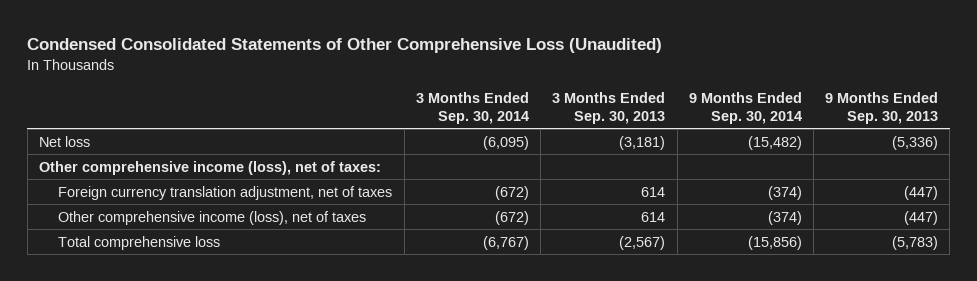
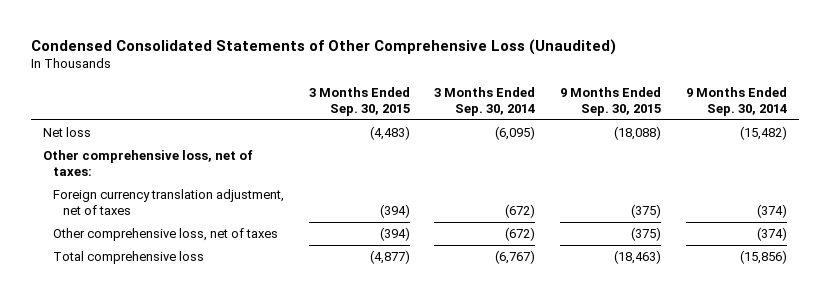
[552,91,666,124] 3 Months Ended Sep. 30, 2013 -> none
[825,91,939,124] 9 Months Ended Sep. 30, 2013 -> none
none -> [308,87,410,117] 3 Months Ended Sep. 30, 2015
none -> [560,87,662,117] 9 Months Ended Sep. 30, 2015
[39,160,382,175] Other comprehensive income (loss), net of taxes: -> [42,149,253,176] Other comprehensive loss, net of taxes:
[58,210,367,225] Other comprehensive income (loss), net of taxes -> [52,227,278,241] Other comprehensive loss, net of taxes

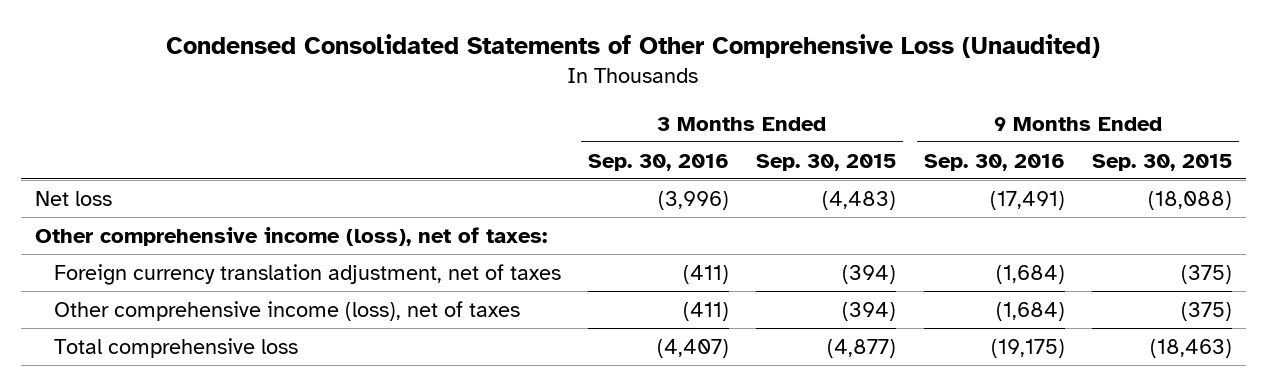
[434,87,536,117] 3 Months Ended Sep. 30, 2014 -> none
[685,87,787,117] 9 Months Ended Sep. 30, 2014 -> none
none -> [588,153,730,171] Sep. 30, 2016
none -> [923,153,1065,171] Sep. 30, 2016
[42,149,253,176] Other comprehensive loss, net of taxes: -> [34,226,547,246] Other comprehensive income (loss), net of taxes:
[52,227,278,241] Other comprehensive loss, net of taxes -> [53,300,520,321] Other comprehensive income (loss), net of taxes

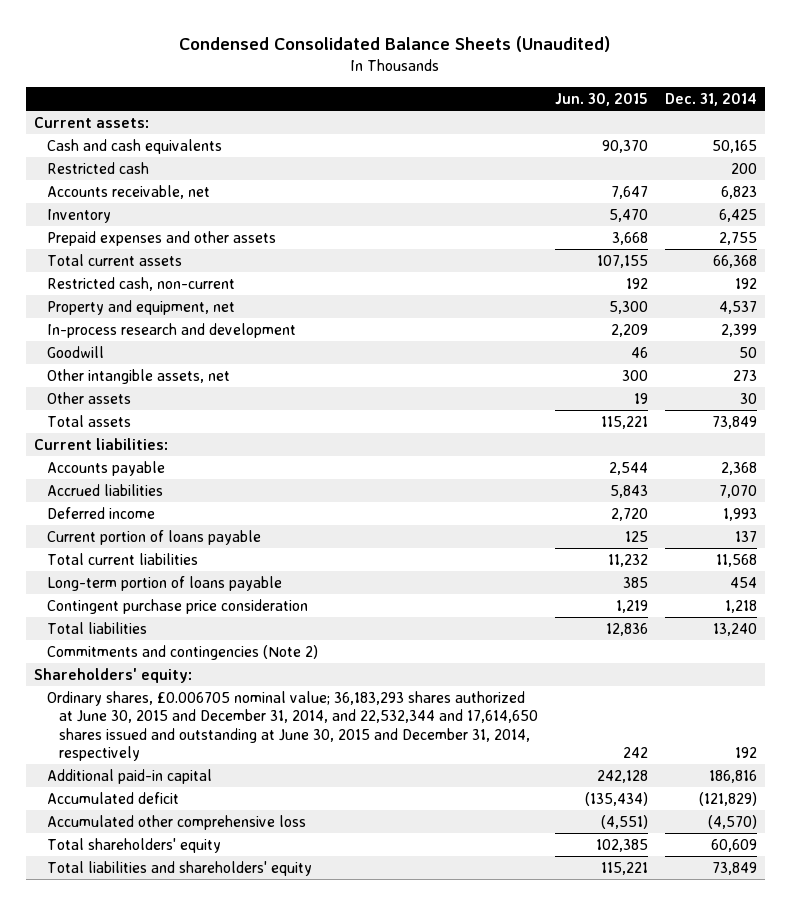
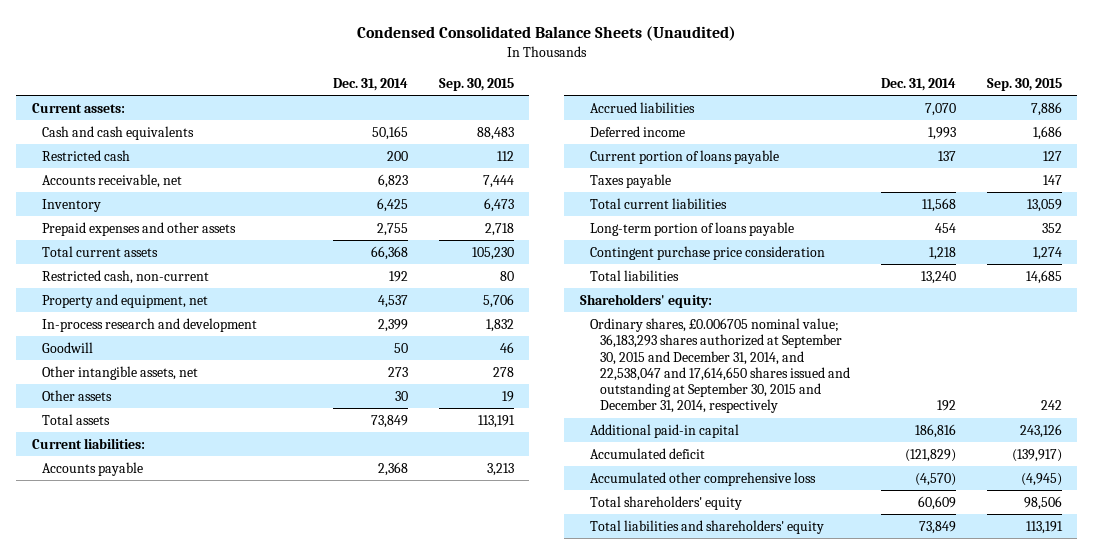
[554,92,648,106] Jun. 30, 2015 -> none
none -> [438,77,514,91] Sep. 30, 2015
none -> [589,173,671,188] Taxes payable
[46,644,318,660] Commitments and contingencies (Note 2) -> none
[46,690,538,762] Ordinary shares, £0.006705 nominal value; 36,183,293 shares authorized at June 30, 2015 and December 31, 2014, and 22,532,344 and 17,614,650 shares issued and outstanding at June 30, 2015 and December 31, 2014, respectively -> [589,317,850,414] Ordinary shares, £0.006705 nominal value; 36,183,293 shares authorized at September 30, 2015 and December 31, 2014, and 22,538,047 and 17,614,650 shares issued and outstanding at September 30, 2015 and December 31, 2014, respectively

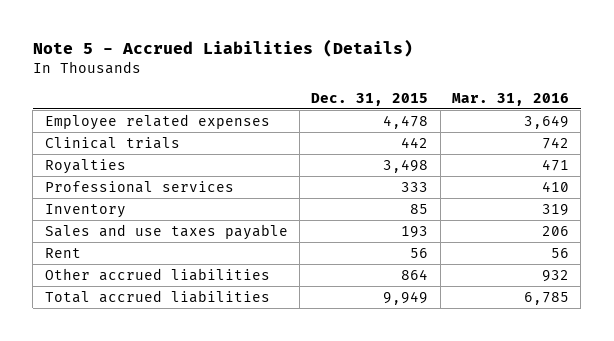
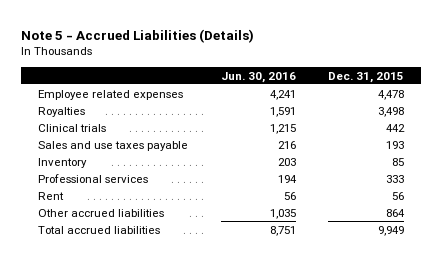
[452,92,570,106] Mar. 31, 2016 -> none
none -> [220,71,296,83] Jun. 30, 2016
[44,136,180,149] Clinical trials -> [37,123,106,132] Clinical trials
[44,203,126,218] Inventory -> [37,157,87,168] Inventory
[44,180,234,193] Professional services -> [37,173,148,183] Professional services

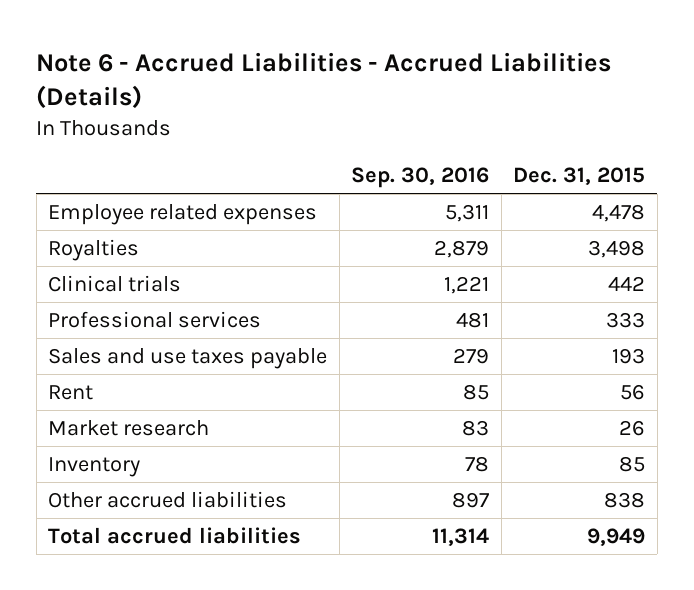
[21,28,255,43] Note 5 - Accrued Liabilities (Details) -> [36,51,612,109] Note 6 - Accrued Liabilities - Accrued Liabilities (Details)
[220,71,296,83] Jun. 30, 2016 -> none
none -> [351,166,490,188] Sep. 30, 2016
[37,140,188,151] Sales and use taxes payable -> [48,348,328,370] Sales and use taxes payable
none -> [48,420,210,437] Market research
[37,157,87,168] Inventory -> [48,457,141,478] Inventory
[386,208,406,217] 864 -> [604,492,646,509] 838

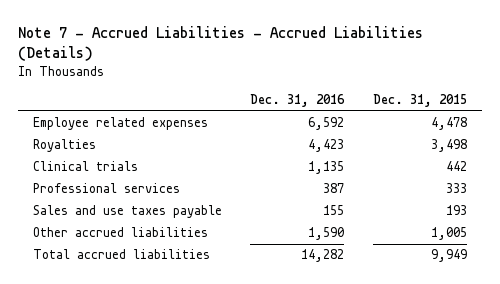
[36,51,612,109] Note 6 - Accrued Liabilities - Accrued Liabilities (Details) -> [18,26,424,62] Note 7 - Accrued Liabilities - Accrued Liabilities (Details)
[351,166,490,188] Sep. 30, 2016 -> none
none -> [250,93,346,107] Dec. 31, 2016
[48,385,94,401] Rent -> none
[48,420,210,437] Market research -> none
[48,457,141,478] Inventory -> none
[604,492,646,509] 838 -> [431,227,468,241] 1,005

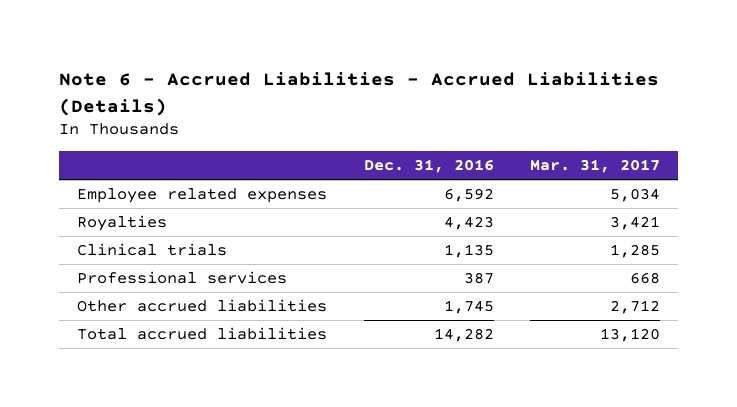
[18,26,424,62] Note 7 - Accrued Liabilities - Accrued Liabilities (Details) -> [59,72,660,116] Note 6 - Accrued Liabilities - Accrued Liabilities (Details)
[373,93,468,107] Dec. 31, 2015 -> none
none -> [529,159,660,174] Mar. 31, 2017
[32,205,222,219] Sales and use taxes payable -> none
[308,227,345,241] 1,590 -> [443,299,494,314] 1,745

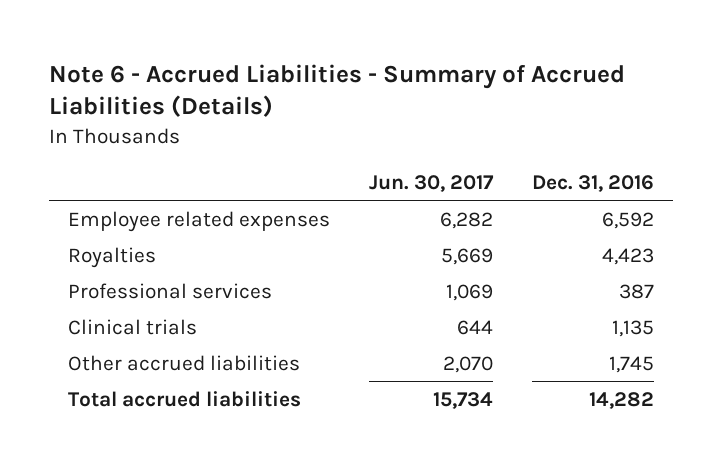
[59,72,660,116] Note 6 - Accrued Liabilities - Accrued Liabilities (Details) -> [48,63,625,118] Note 6 - Accrued Liabilities - Summary of Accrued Liabilities (Details)
[529,159,660,174] Mar. 31, 2017 -> none
none -> [369,174,495,192] Jun. 30, 2017
[77,242,228,256] Clinical trials -> [68,318,198,335] Clinical trials

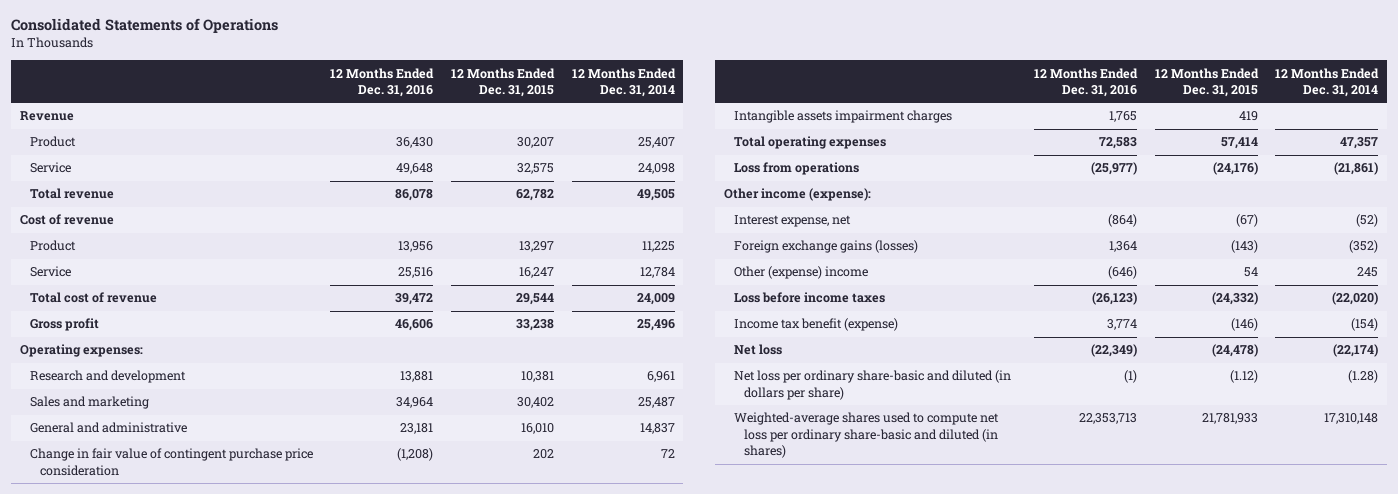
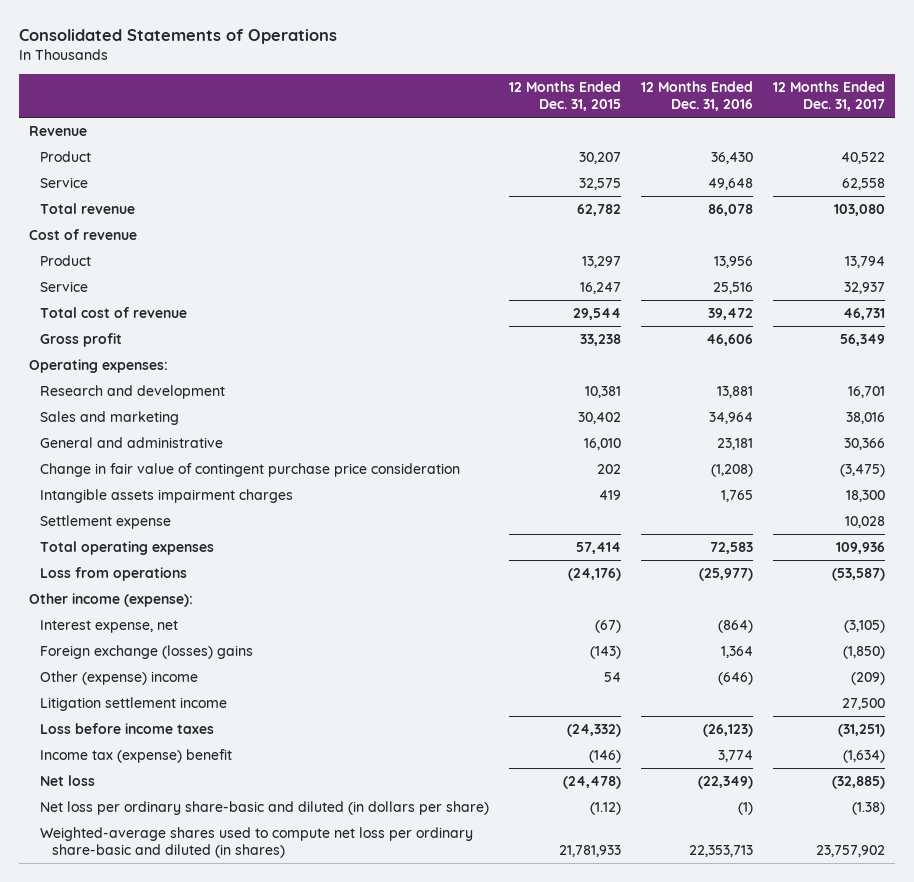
[571,67,676,97] 12 Months Ended Dec. 31, 2014 -> none
none -> [773,81,886,111] 12 Months Ended Dec. 31, 2017
none -> [40,515,172,530] Settlement expense
[733,240,918,254] Foreign exchange gains (losses) -> [40,645,254,660] Foreign exchange (losses) gains
none -> [40,697,228,712] Litigation settlement income
[733,318,898,332] Income tax benefit (expense) -> [40,749,233,764] Income tax (expense) benefit

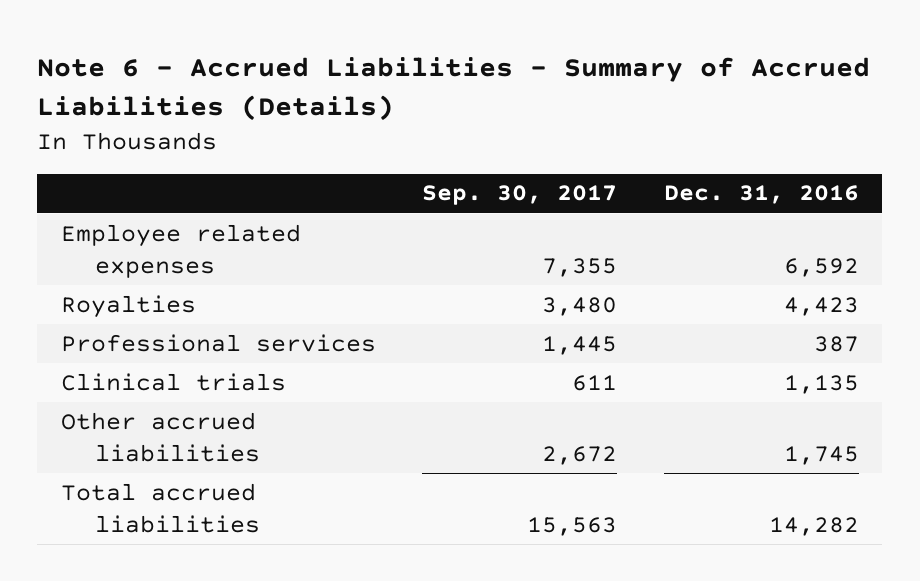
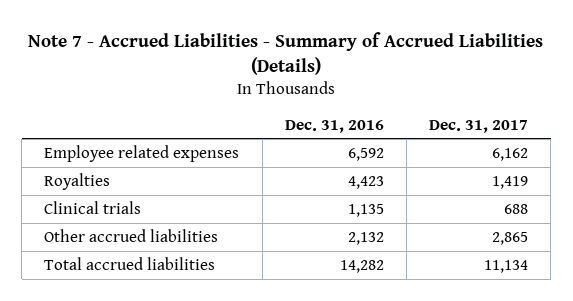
[37,57,871,121] Note 6 - Accrued Liabilities - Summary of Accrued Liabilities (Details) -> [28,32,544,76] Note 7 - Accrued Liabilities - Summary of Accrued Liabilities (Details)
[422,185,618,206] Sep. 30, 2017 -> none
none -> [429,119,529,133] Dec. 31, 2017
[60,333,376,352] Professional services -> none
[783,446,859,466] 1,745 -> [347,231,384,245] 2,132

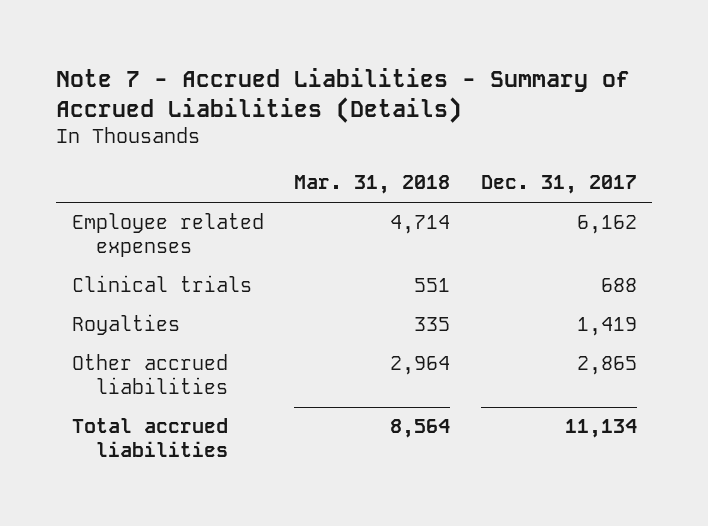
[284,119,384,133] Dec. 31, 2016 -> none
none -> [294,175,451,195] Mar. 31, 2018
[44,172,111,190] Royalties -> [71,314,180,336] Royalties

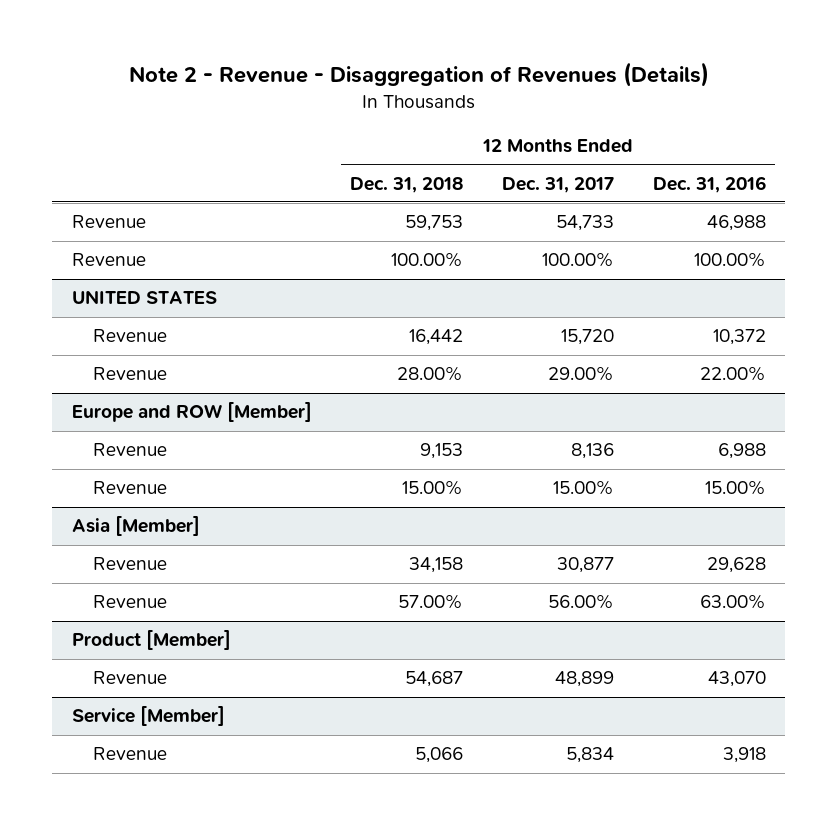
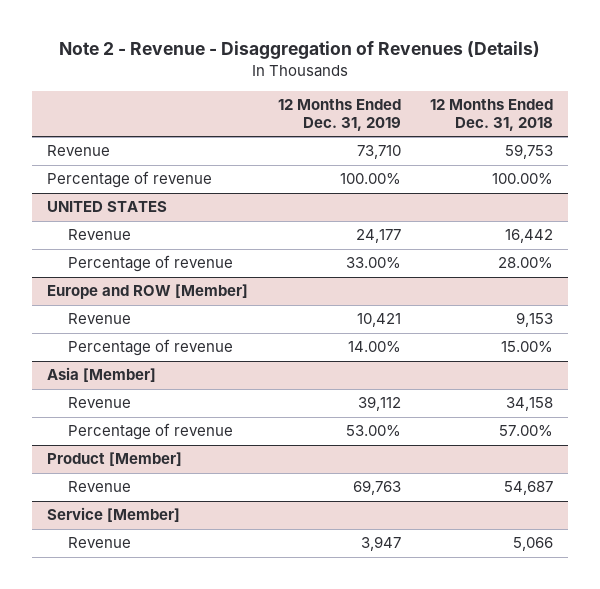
[502,176,615,193] Dec. 31, 2017 -> none
[652,175,766,193] Dec. 31, 2016 -> none
none -> [277,99,401,131] 12 Months Ended Dec. 31, 2019
[71,253,146,267] Revenue -> [46,171,212,189] Percentage of revenue
[93,367,168,381] Revenue -> [67,255,233,273] Percentage of revenue
[93,481,168,495] Revenue -> [67,339,233,357] Percentage of revenue
[93,595,168,609] Revenue -> [67,423,233,441] Percentage of revenue

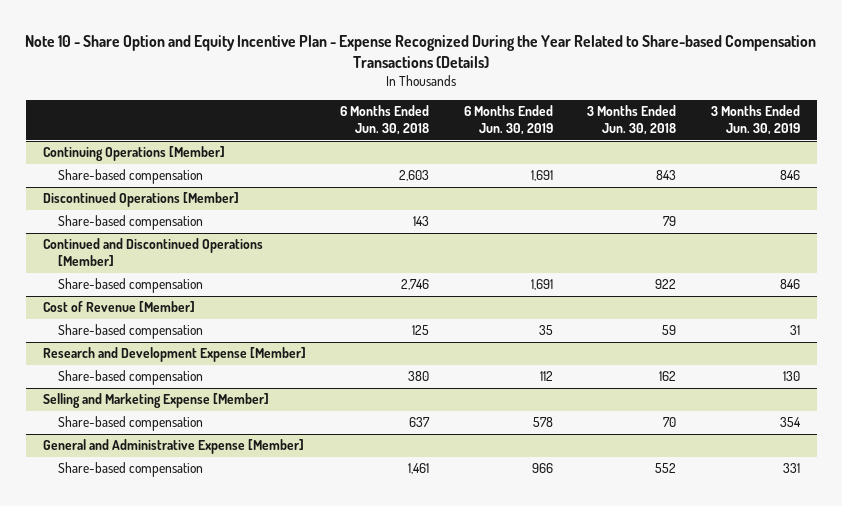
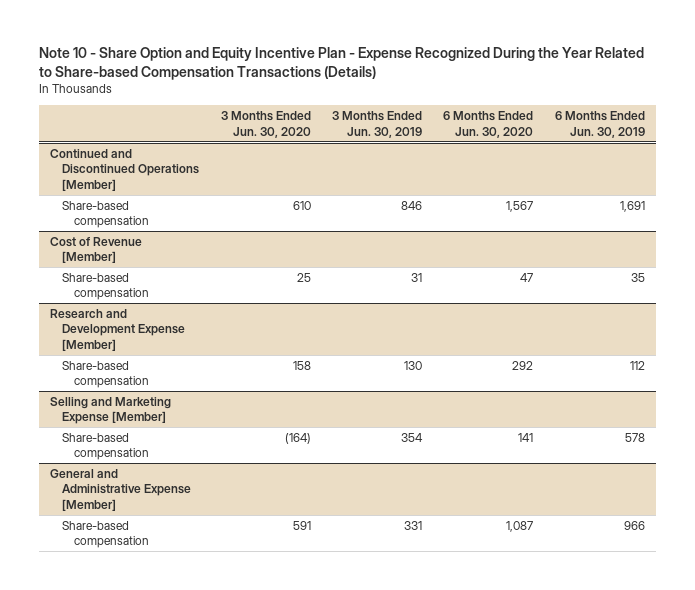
[340,105,430,136] 6 Months Ended Jun. 30, 2018 -> none
[587,105,677,136] 3 Months Ended Jun. 30, 2018 -> none
none -> [220,110,311,138] 3 Months Ended Jun. 30, 2020
none -> [443,110,534,138] 6 Months Ended Jun. 30, 2020
[42,146,225,162] Continuing Operations [Member] -> none
[57,169,203,185] Share-based compensation -> none
[42,192,239,208] Discontinued Operations [Member] -> none
[57,215,203,231] Share-based compensation -> none

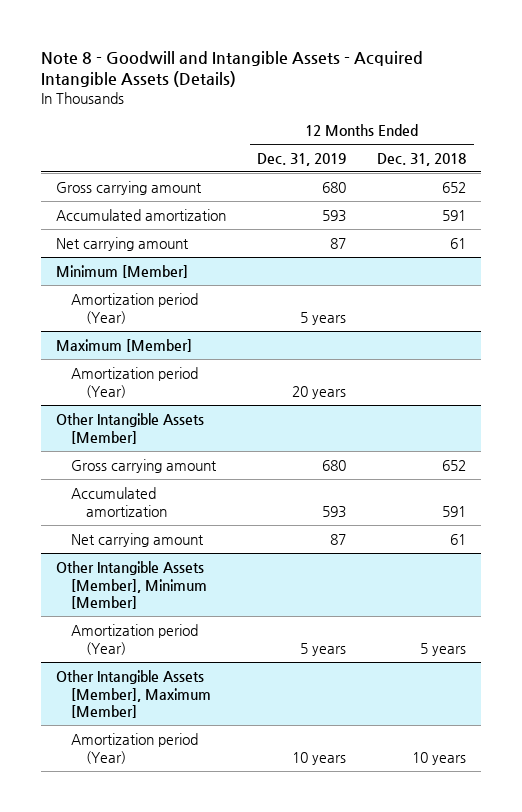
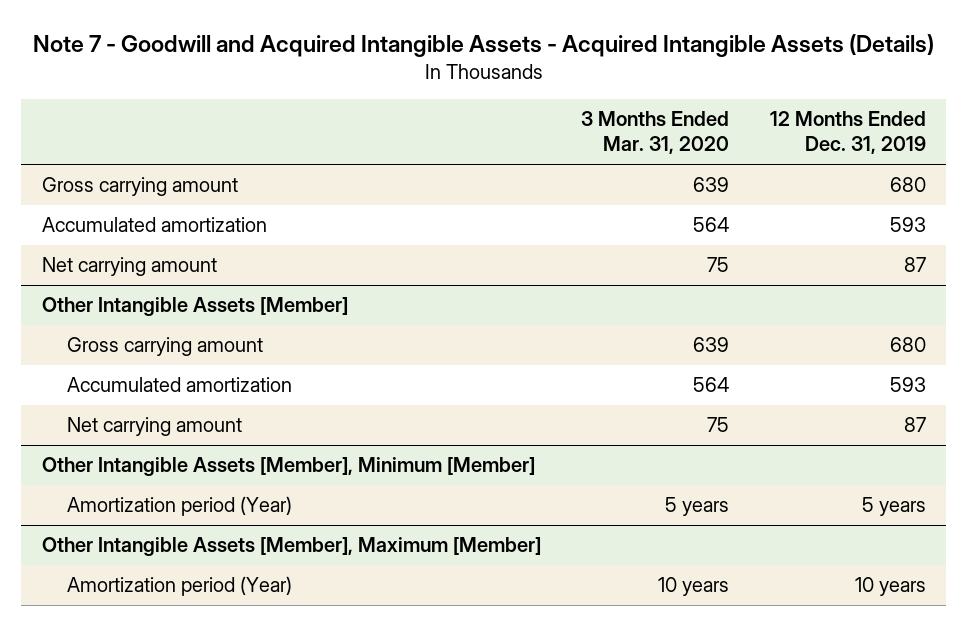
[41,50,424,88] Note 8 - Goodwill and Intangible Assets - Acquired Intangible Assets (Details) -> [32,33,934,57] Note 7 - Goodwill and Acquired Intangible Assets - Acquired Intangible Assets (Details)
[376,152,466,166] Dec. 31, 2018 -> none
none -> [581,110,730,155] 3 Months Ended Mar. 31, 2020
[56,264,189,278] Minimum [Member] -> none
[71,292,199,324] Amortization period (Year) -> none
[56,338,193,352] Maximum [Member] -> none
[71,366,199,398] Amortization period (Year) -> none

